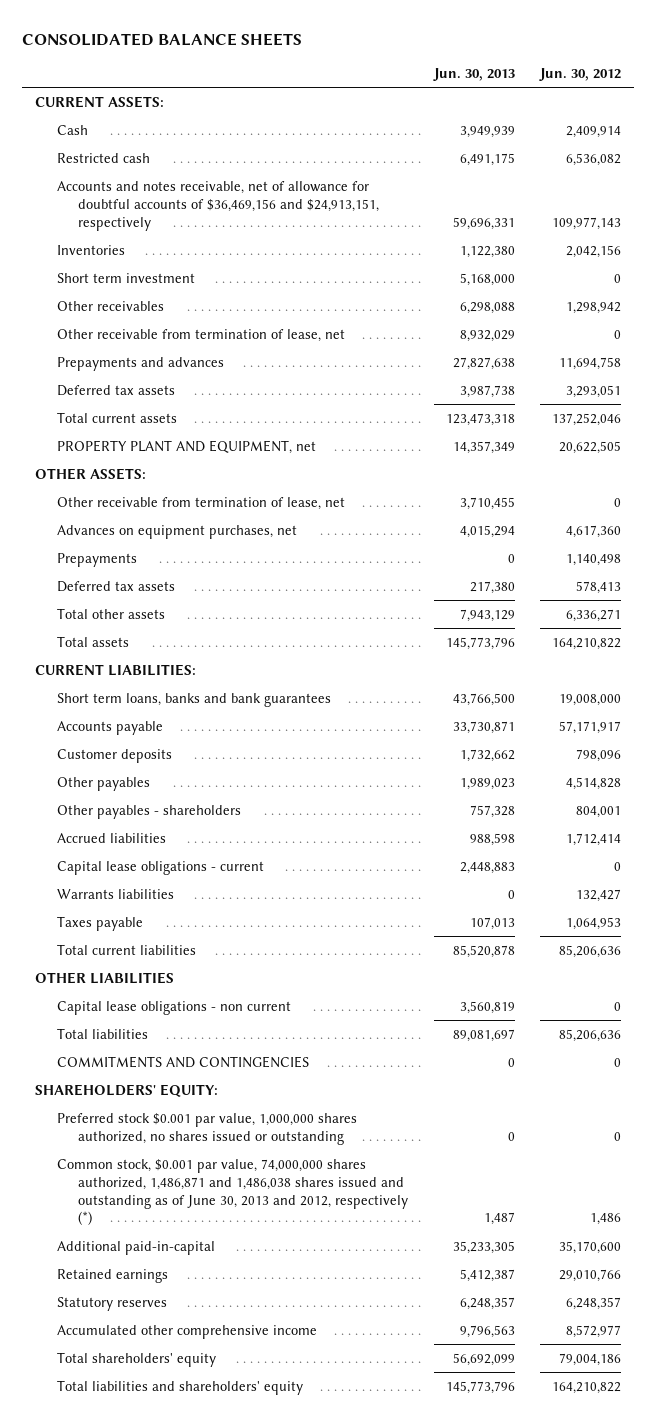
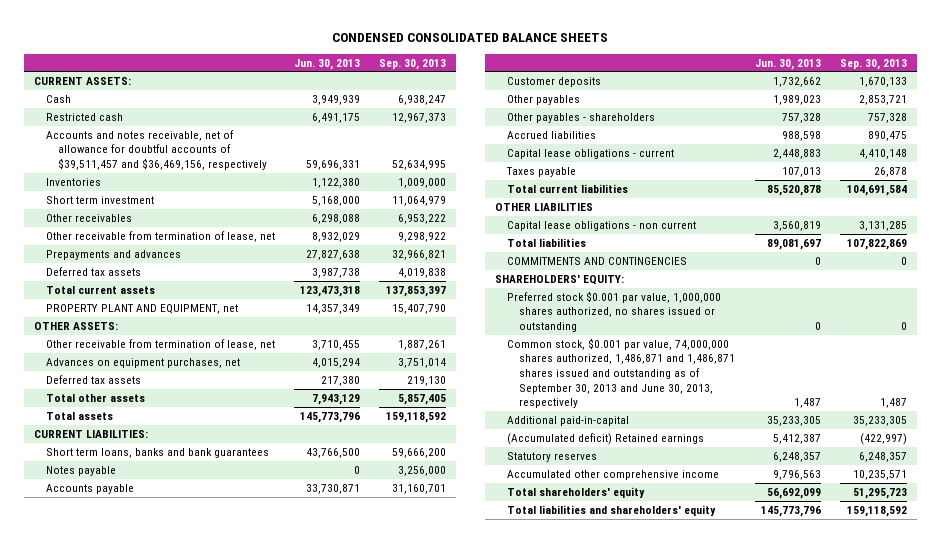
[22,32,303,46] CONSOLIDATED BALANCE SHEETS -> [332,33,609,43] CONDENSED CONSOLIDATED BALANCE SHEETS
[539,67,622,81] Jun. 30, 2012 -> none
none -> [379,58,447,70] Sep. 30, 2013
[56,180,380,231] Accounts and notes receivable, net of allowance for doubtful accounts of $36,469,156 and $24,913,151, respectively -> [45,129,267,171] Accounts and notes receivable, net of allowance for doubtful accounts of $39,511,457 and $36,469,156, respectively
[56,552,137,567] Prepayments -> none
none -> [45,465,116,476] Notes payable
[56,888,174,899] Warrants liabilities -> none
[56,1158,409,1226] Common stock, $0.001 par value, 74,000,000 shares authorized, 1,486,871 and 1,486,038 shares issued and outstanding as of June 30, 2013 and 2012, respectively (*) -> [506,337,735,409] Common stock, $0.001 par value, 74,000,000 shares authorized, 1,486,871 and 1,486,871 shares issued and outstanding as of September 30, 2013 and June 30, 2013, respectively
[56,1268,168,1283] Retained earnings -> [506,432,704,445] (Accumulated deficit) Retained earnings

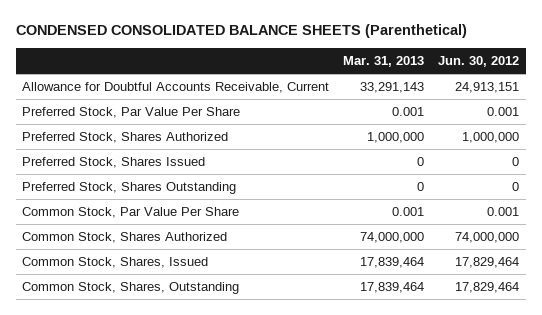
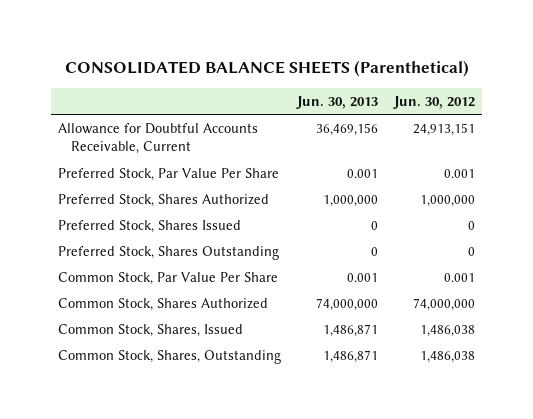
[15,24,467,39] CONDENSED CONSOLIDATED BALANCE SHEETS (Parenthetical) -> [64,60,469,78] CONSOLIDATED BALANCE SHEETS (Parenthetical)
[343,56,425,68] Mar. 31, 2013 -> none
none -> [296,96,379,110] Jun. 30, 2013
[455,256,520,268] 17,829,464 -> [419,324,475,337] 1,486,038
[455,281,520,293] 17,829,464 -> [419,350,475,363] 1,486,038

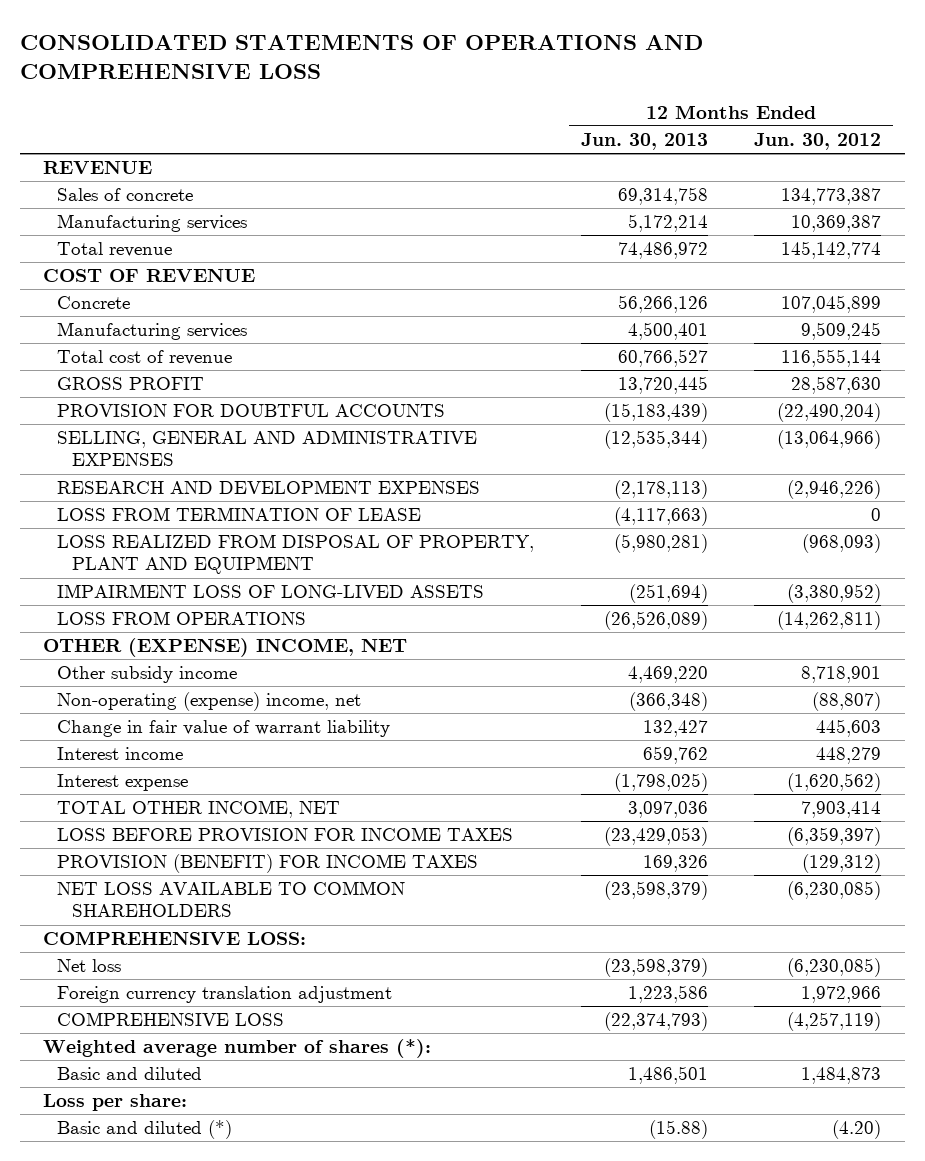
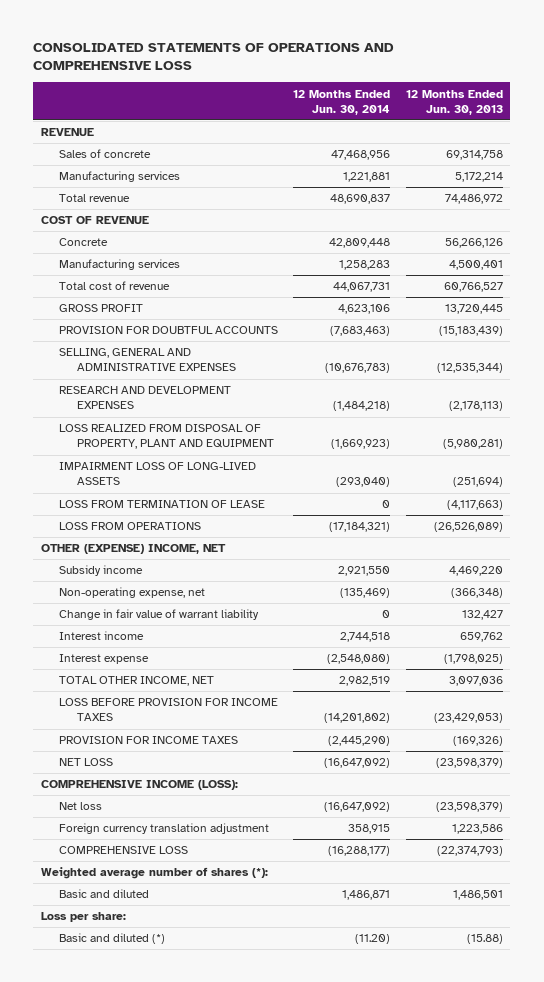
[754,133,882,151] Jun. 30, 2012 -> none
none -> [293,89,391,115] 12 Months Ended Jun. 30, 2014
[57,507,422,522] LOSS FROM TERMINATION OF LEASE -> [58,500,265,509] LOSS FROM TERMINATION OF LEASE
[57,666,238,684] Other subsidy income -> [58,565,143,577] Subsidy income
[57,692,362,712] Non-operating (expense) income, net -> [58,587,205,599] Non-operating expense, net
[57,854,479,874] PROVISION (BENEFIT) FOR INCOME TAXES -> [58,736,238,745] PROVISION FOR INCOME TAXES
[642,855,708,873] 169,326 -> [452,736,503,747] (169,326)
[57,881,406,918] NET LOSS AVAILABLE TO COMMON SHAREHOLDERS -> [58,758,113,767] NET LOSS
[43,931,307,946] COMPREHENSIVE LOSS: -> [40,780,238,791] COMPREHENSIVE INCOME (LOSS):

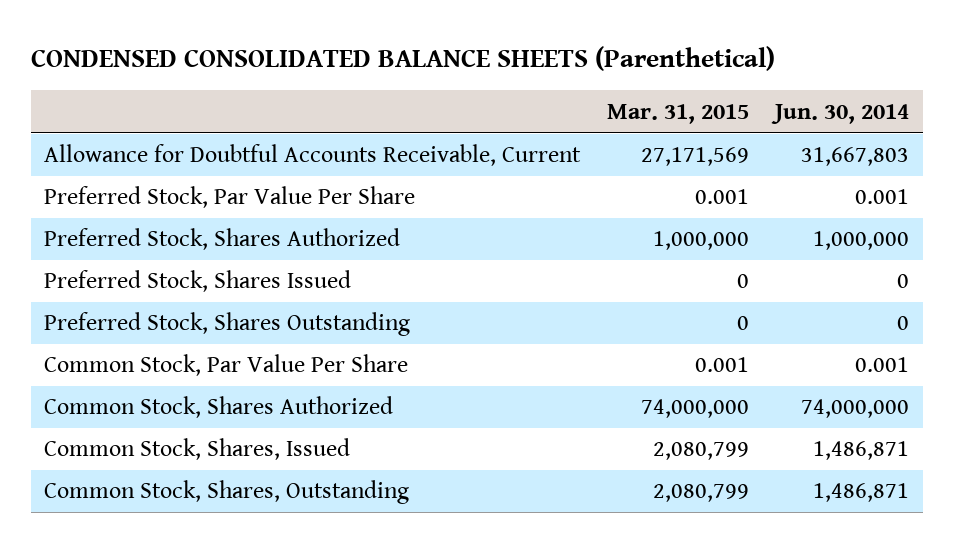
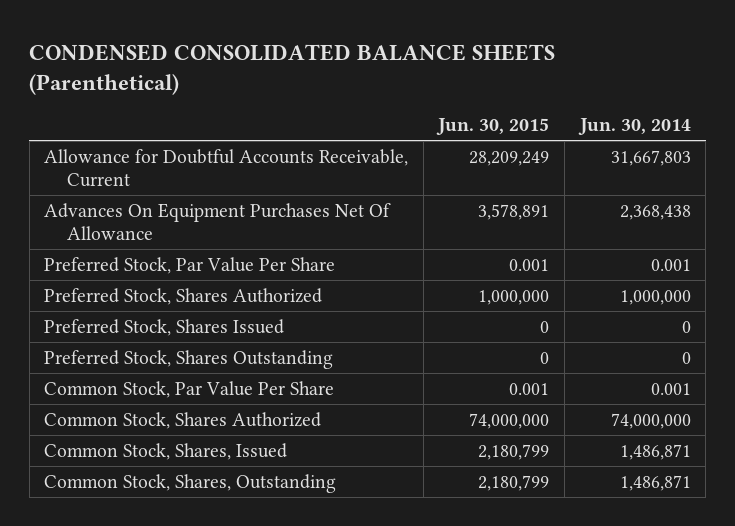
[606,103,749,124] Mar. 31, 2015 -> none
none -> [436,118,550,136] Jun. 30, 2015
none -> [44,202,392,241] Advances On Equipment Purchases Net Of Allowance

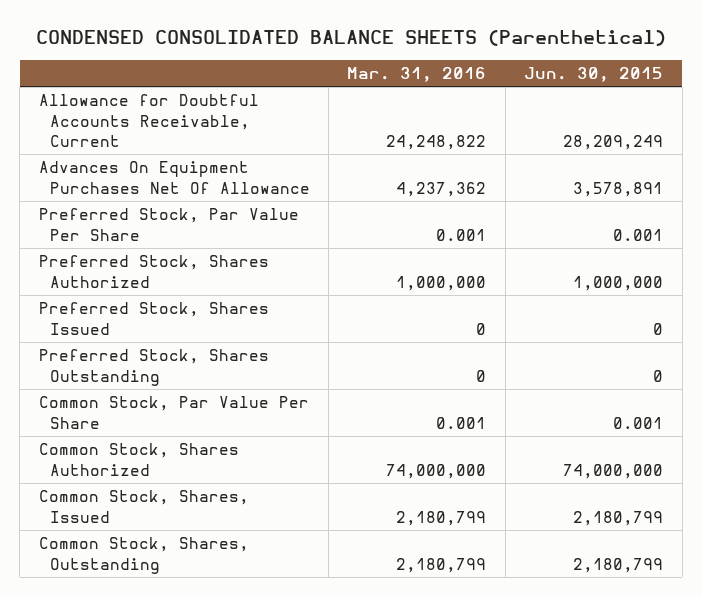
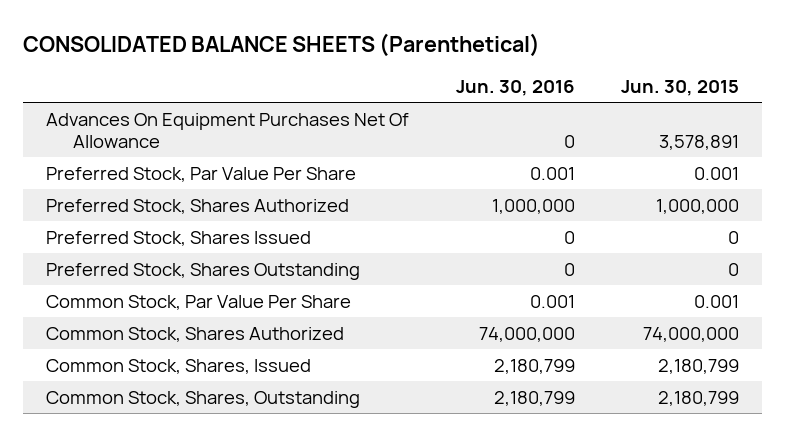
[35,30,666,47] CONDENSED CONSOLIDATED BALANCE SHEETS (Parenthetical) -> [23,32,541,57] CONSOLIDATED BALANCE SHEETS (Parenthetical)
[347,67,487,83] Mar. 31, 2016 -> none
none -> [455,80,575,97] Jun. 30, 2016
[38,94,259,148] Allowance for Doubtful Accounts Receivable, Current -> none

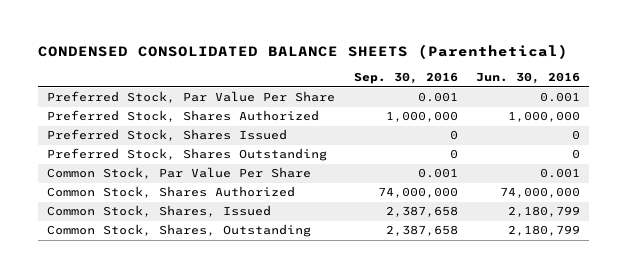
[23,32,541,57] CONSOLIDATED BALANCE SHEETS (Parenthetical) -> [38,44,569,60] CONDENSED CONSOLIDATED BALANCE SHEETS (Parenthetical)
[621,80,740,97] Jun. 30, 2015 -> none
none -> [353,72,458,85] Sep. 30, 2016
[46,112,410,148] Advances On Equipment Purchases Net Of Allowance -> none

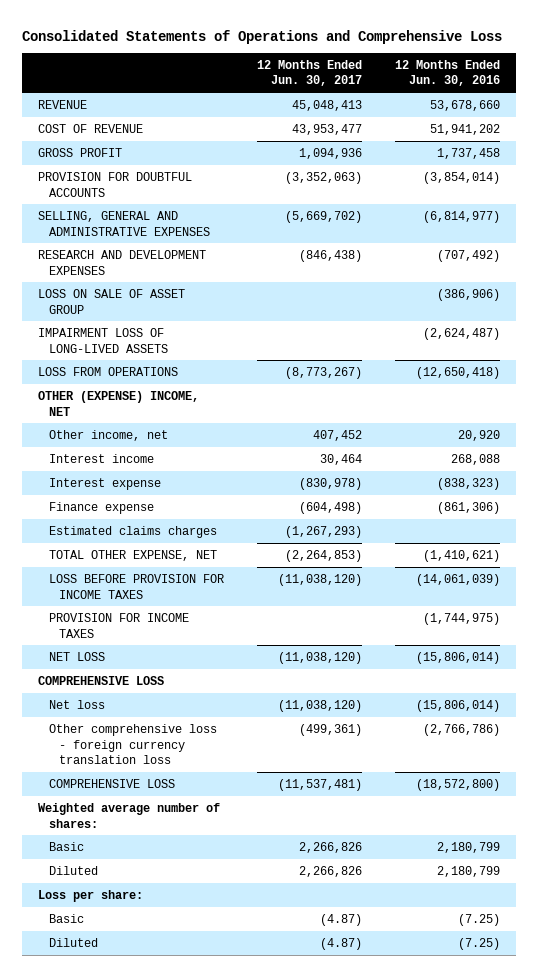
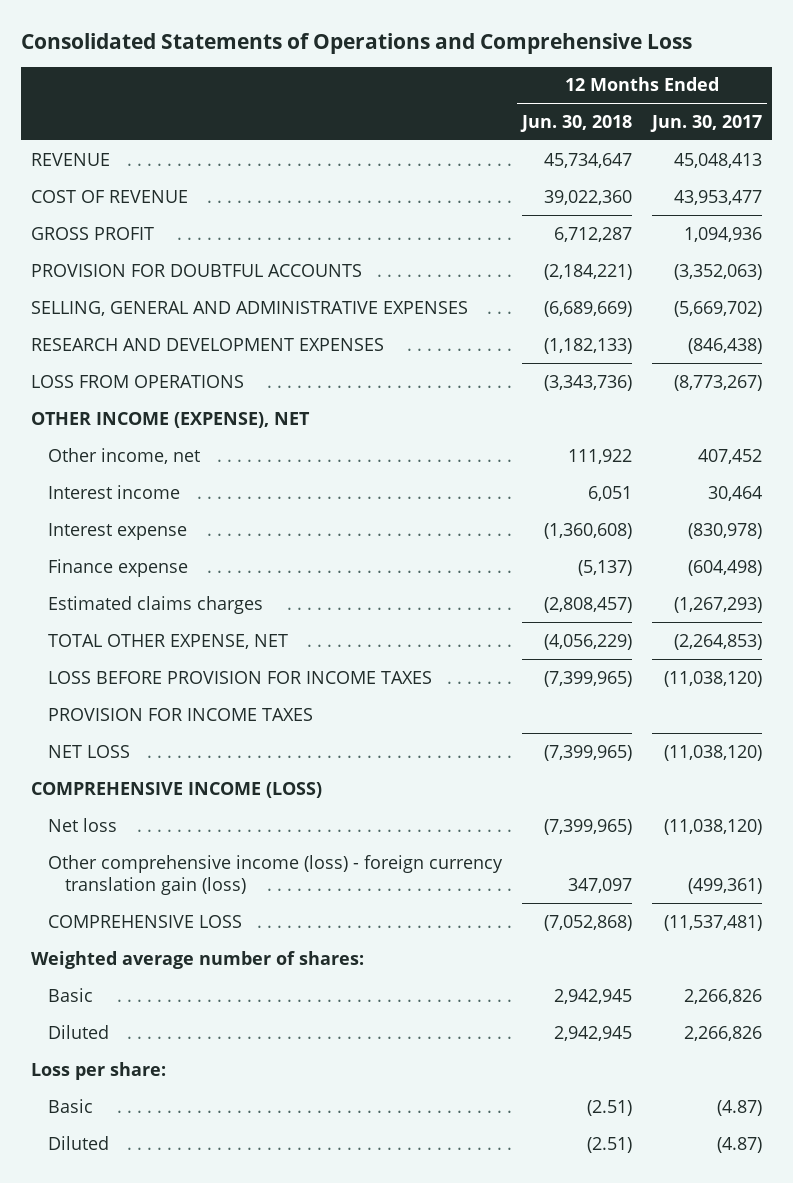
[394,59,500,87] 12 Months Ended Jun. 30, 2016 -> none
none -> [520,114,633,132] Jun. 30, 2018
[38,288,186,314] LOSS ON SALE OF ASSET GROUP -> none
[38,327,168,353] IMPAIRMENT LOSS OF LONG-LIVED ASSETS -> none
[38,390,200,416] OTHER (EXPENSE) INCOME, NET -> [31,411,311,428] OTHER INCOME (EXPENSE), NET
[38,675,165,685] COMPREHENSIVE LOSS -> [31,781,323,798] COMPREHENSIVE INCOME (LOSS)
[48,723,217,765] Other comprehensive loss - foreign currency translation loss -> [48,854,504,896] Other comprehensive income (loss) - foreign currency translation gain (loss)

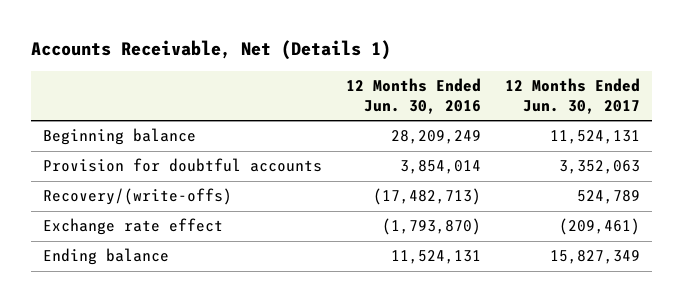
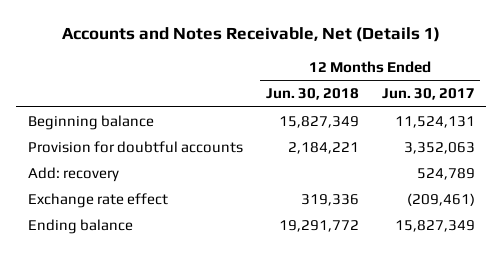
[31,40,392,61] Accounts Receivable, Net (Details 1) -> [62,27,441,43] Accounts and Notes Receivable, Net (Details 1)
[346,78,482,114] 12 Months Ended Jun. 30, 2016 -> none
none -> [265,88,359,101] Jun. 30, 2018
[43,188,233,206] Recovery/(write-offs) -> [27,166,119,182] Add: recovery

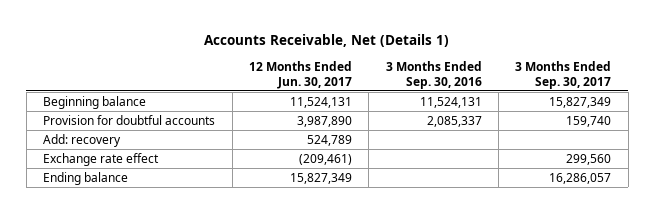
[62,27,441,43] Accounts and Notes Receivable, Net (Details 1) -> [204,33,450,47] Accounts Receivable, Net (Details 1)
[265,88,359,101] Jun. 30, 2018 -> none
none -> [385,60,482,89] 3 Months Ended Sep. 30, 2016
none -> [515,60,612,89] 3 Months Ended Sep. 30, 2017
[403,141,475,154] 3,352,063 -> [296,115,352,127] 3,987,890

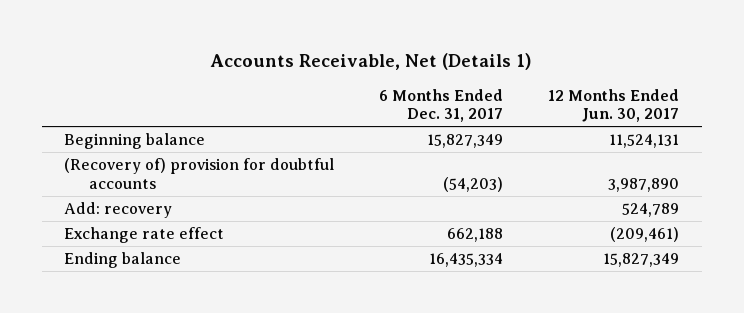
[385,60,482,89] 3 Months Ended Sep. 30, 2016 -> none
[515,60,612,89] 3 Months Ended Sep. 30, 2017 -> none
none -> [379,88,504,123] 6 Months Ended Dec. 31, 2017
[43,114,216,125] Provision for doubtful accounts -> [64,157,335,189] (Recovery of) provision for doubtful accounts

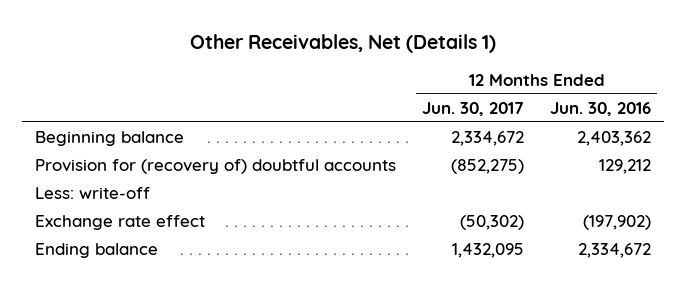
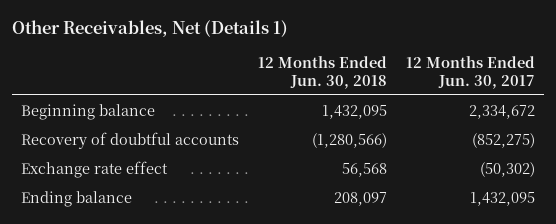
[549,101,651,116] Jun. 30, 2016 -> none
none -> [258,55,388,89] 12 Months Ended Jun. 30, 2018
[35,187,151,200] Less: write-off -> none
[35,159,397,175] Provision for (recovery of) doubtful accounts -> [21,131,240,149] Recovery of doubtful accounts

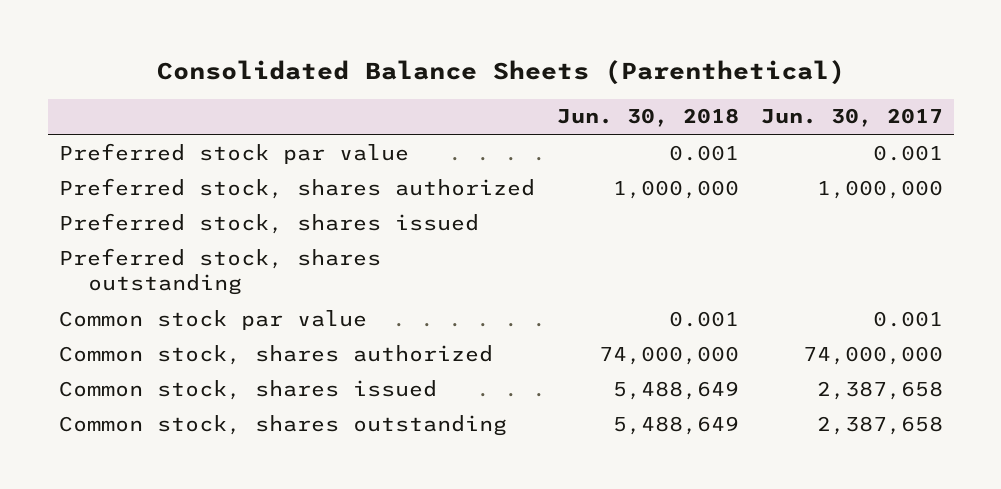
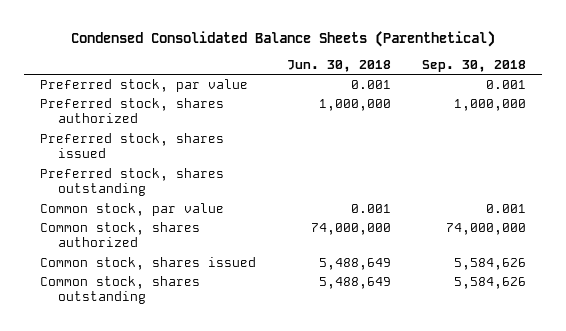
[156,59,845,85] Consolidated Balance Sheets (Parenthetical) -> [70,31,495,48] Condensed Consolidated Balance Sheets (Parenthetical)
[760,108,943,128] Jun. 30, 2017 -> none
none -> [422,60,527,73] Sep. 30, 2018
[58,142,409,164] Preferred stock par value -> [39,78,248,92] Preferred stock, par value
[58,309,367,330] Common stock par value -> [39,202,224,216] Common stock, par value

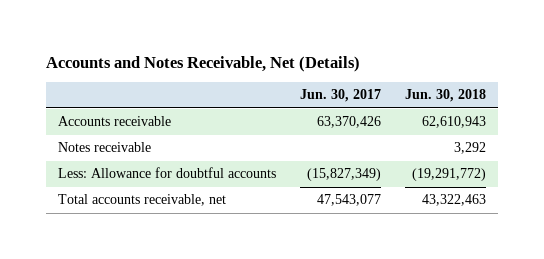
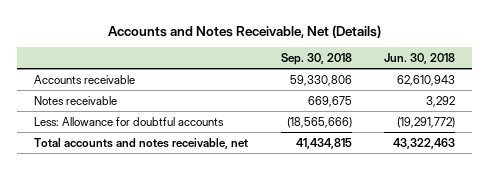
[299,89,381,103] Jun. 30, 2017 -> none
none -> [280,53,352,66] Sep. 30, 2018
[57,194,226,207] Total accounts receivable, net -> [33,137,248,149] Total accounts and notes receivable, net

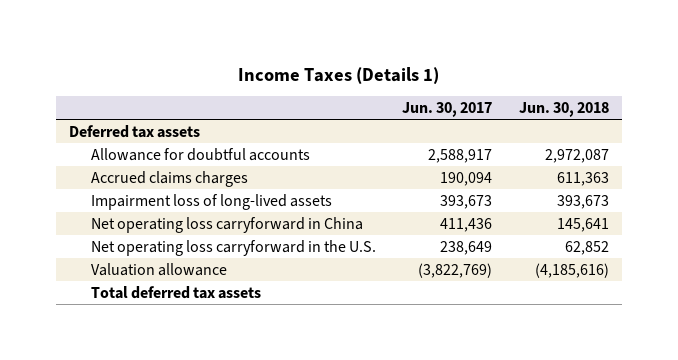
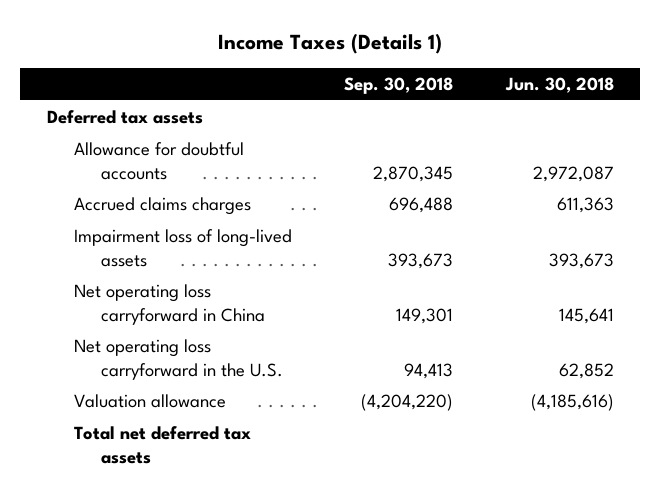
[402,102,493,118] Jun. 30, 2017 -> none
none -> [344,77,454,95] Sep. 30, 2018
[90,285,261,299] Total deferred tax assets -> [73,426,251,464] Total net deferred tax assets

